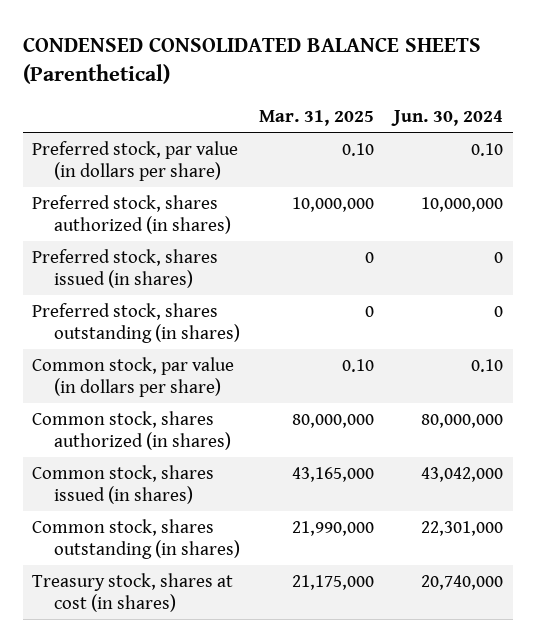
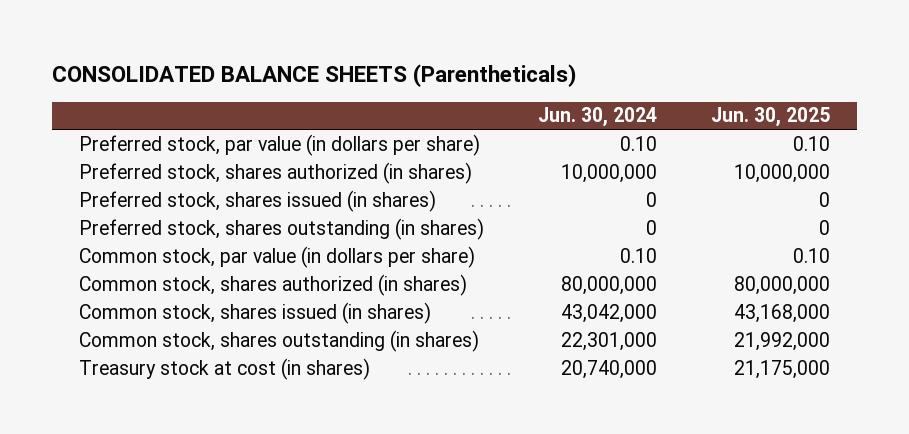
[22,36,481,85] CONDENSED CONSOLIDATED BALANCE SHEETS (Parenthetical) -> [52,64,577,88] CONSOLIDATED BALANCE SHEETS (Parentheticals)
[259,110,375,127] Mar. 31, 2025 -> none
none -> [710,107,830,128] Jun. 30, 2025
[32,572,234,612] Treasury stock, shares at cost (in shares) -> [79,357,371,380] Treasury stock at cost (in shares)

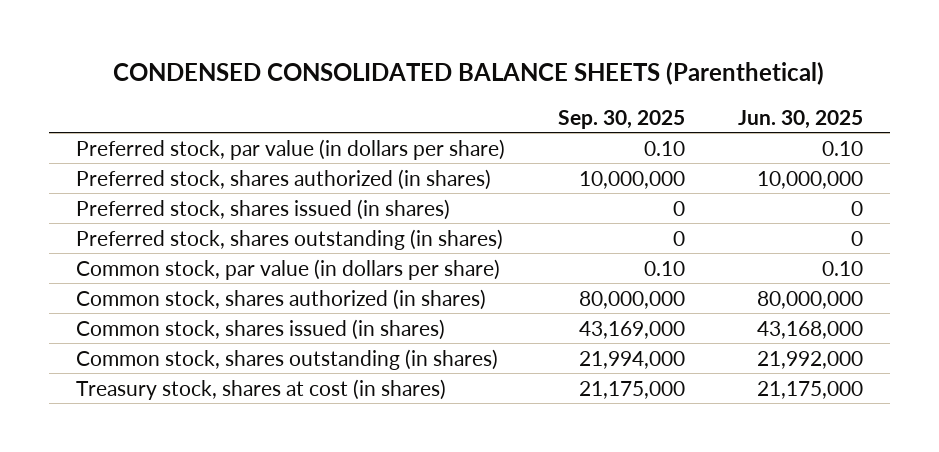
[52,64,577,88] CONSOLIDATED BALANCE SHEETS (Parentheticals) -> [113,62,825,86] CONDENSED CONSOLIDATED BALANCE SHEETS (Parenthetical)
[537,107,657,128] Jun. 30, 2024 -> none
none -> [557,109,685,129] Sep. 30, 2025
[79,357,371,380] Treasury stock at cost (in shares) -> [75,378,446,400] Treasury stock, shares at cost (in shares)

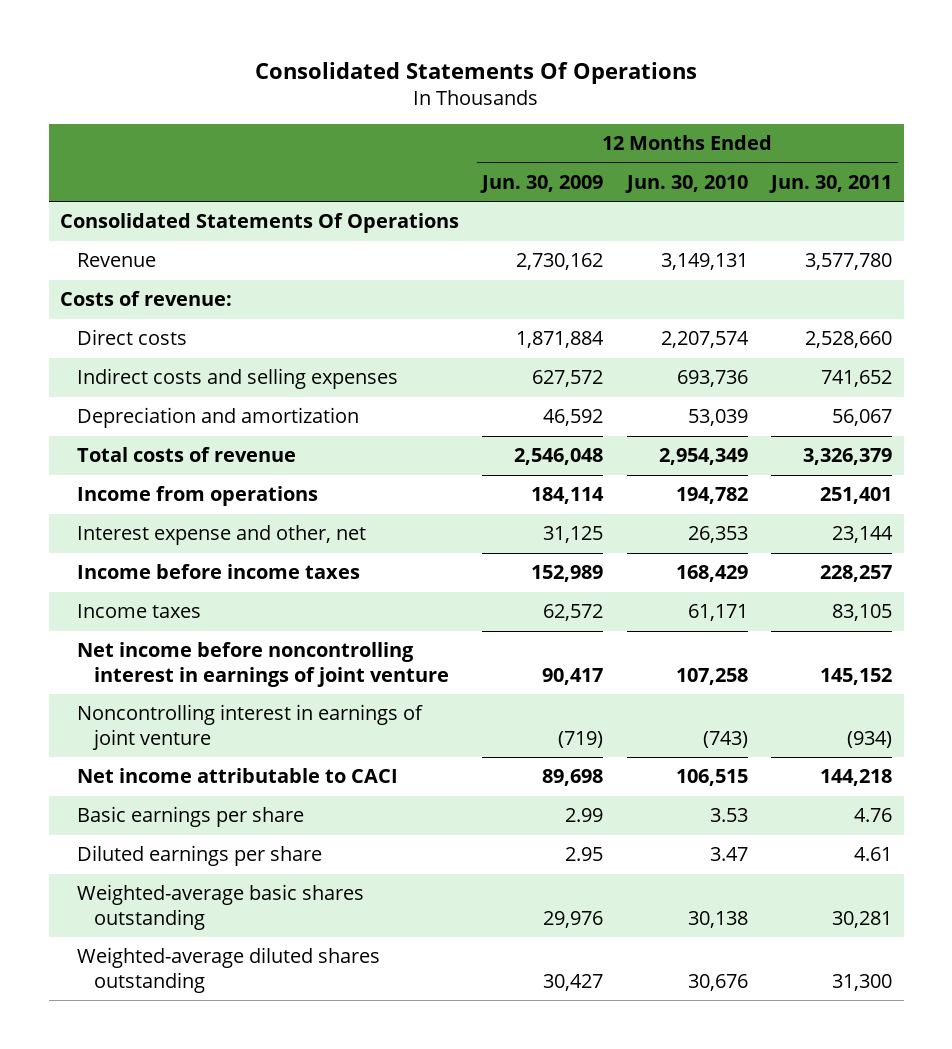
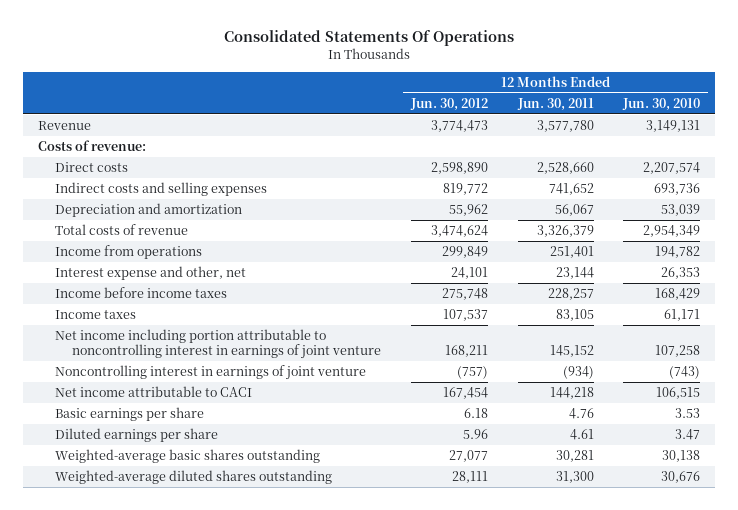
[480,174,604,193] Jun. 30, 2009 -> none
none -> [409,97,488,111] Jun. 30, 2012
[60,213,460,234] Consolidated Statements Of Operations -> none
[77,642,450,687] Net income before noncontrolling interest in earnings of joint venture -> [54,329,382,359] Net income including portion attributable to noncontrolling interest in earnings of joint venture

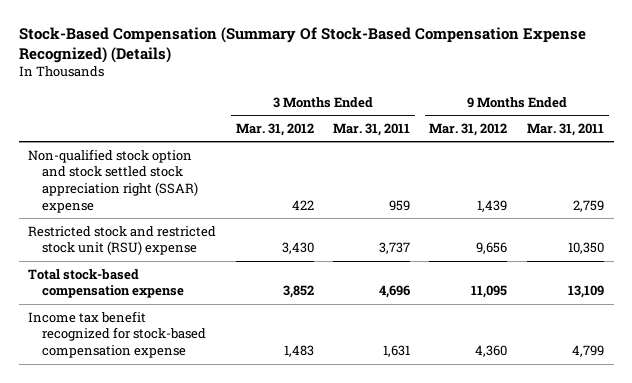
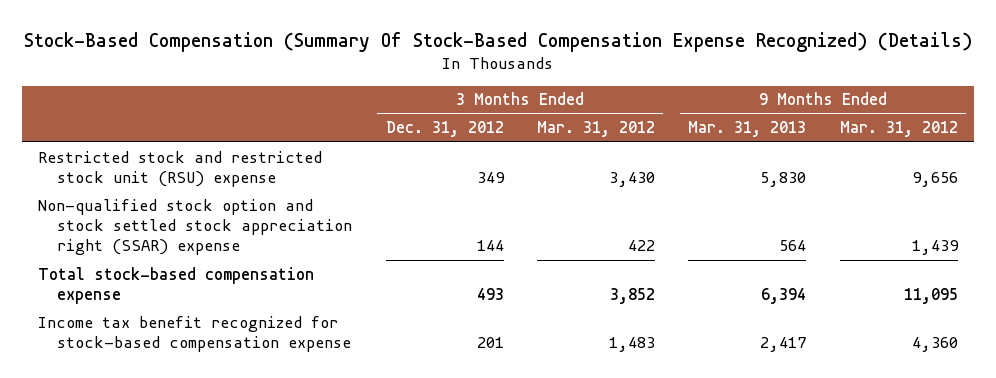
[333,122,411,136] Mar. 31, 2011 -> none
[526,122,604,136] Mar. 31, 2011 -> none
none -> [385,121,504,138] Dec. 31, 2012
none -> [688,121,807,138] Mar. 31, 2013
[28,148,199,213] Non-qualified stock option and stock settled stock appreciation right (SSAR) expense -> [38,198,353,256] Non-qualified stock option and stock settled stock appreciation right (SSAR) expense

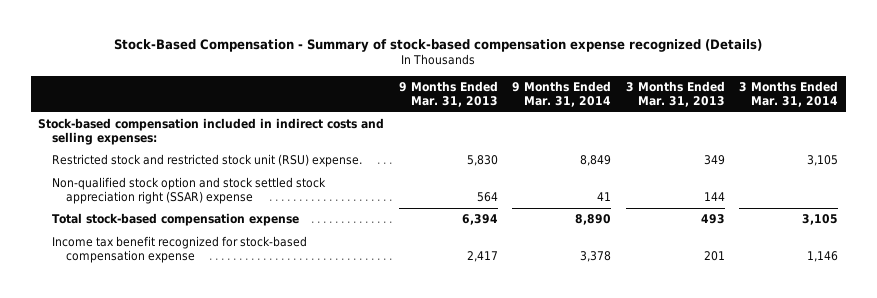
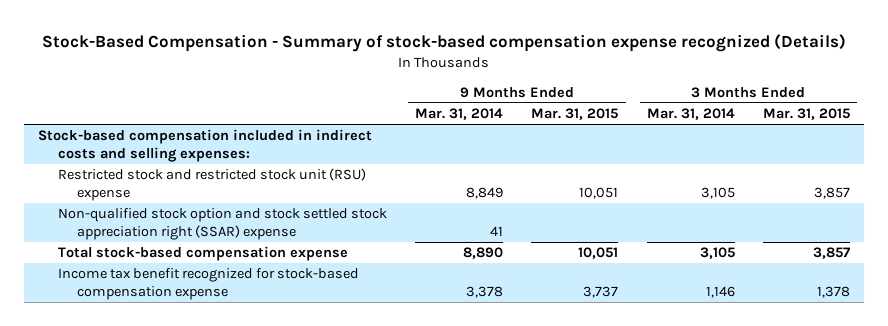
[398,81,498,107] 9 Months Ended Mar. 31, 2013 -> none
[625,81,725,107] 3 Months Ended Mar. 31, 2013 -> none
none -> [531,107,619,120] Mar. 31, 2015
none -> [763,107,851,120] Mar. 31, 2015
[52,154,363,168] Restricted stock and restricted stock unit (RSU) expense. -> [57,168,366,202] Restricted stock and restricted stock unit (RSU) expense

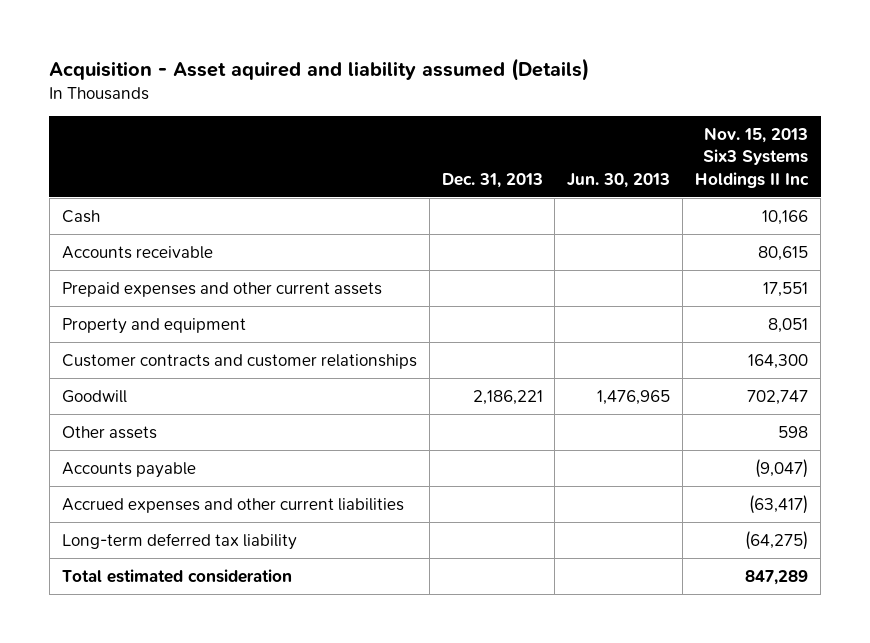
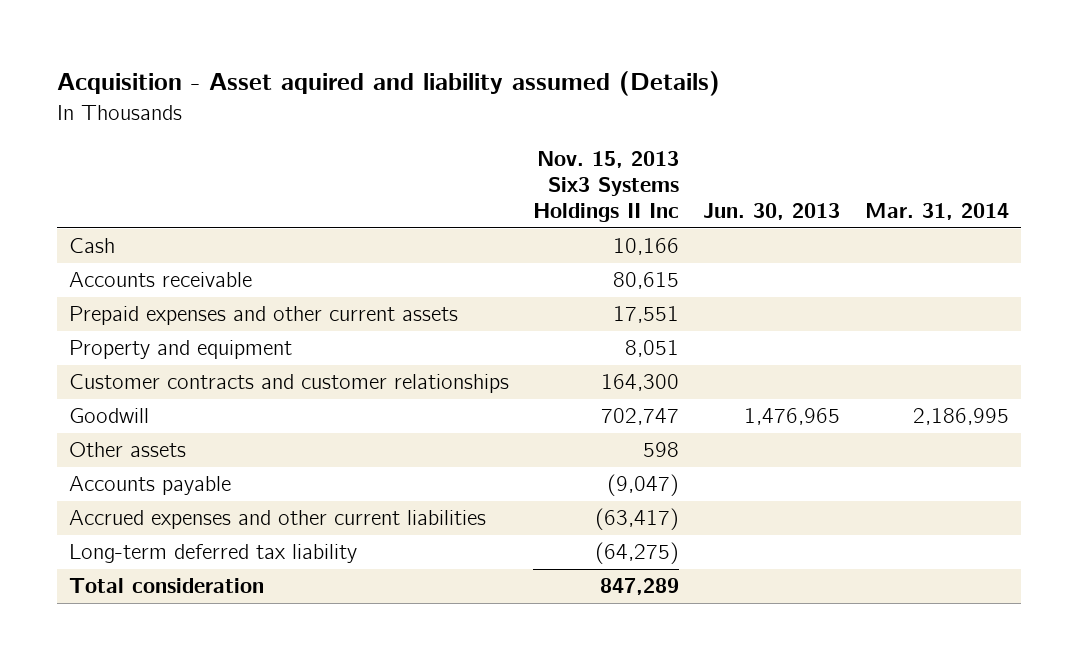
[441,172,543,188] Dec. 31, 2013 -> none
none -> [864,203,1009,221] Mar. 31, 2014
[61,568,292,583] Total estimated consideration -> [68,578,264,594] Total consideration

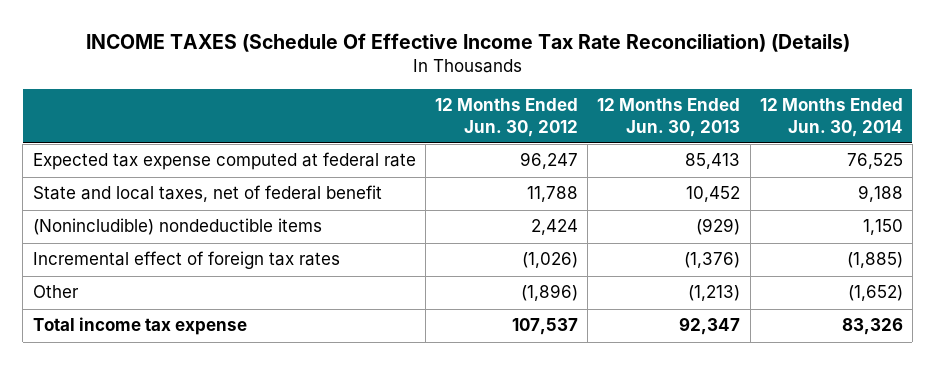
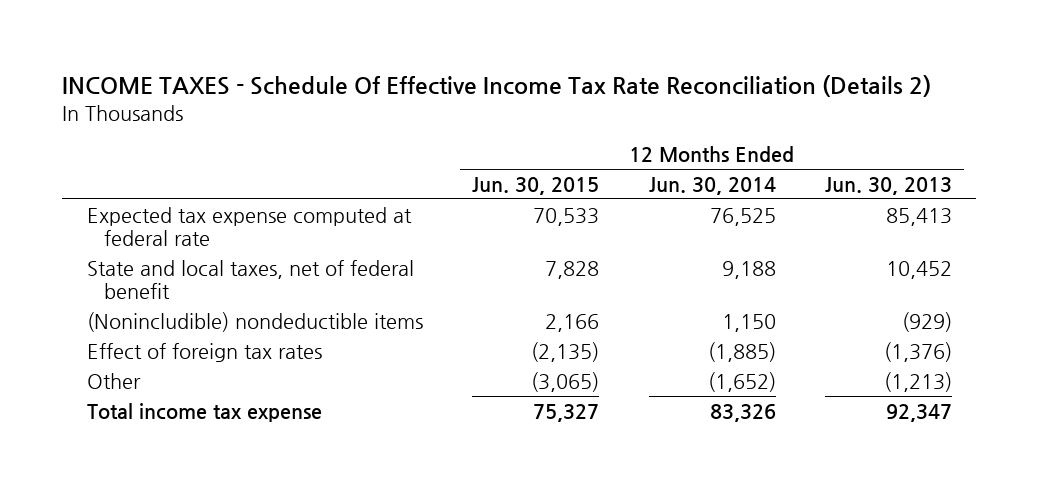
[85,33,850,53] INCOME TAXES (Schedule Of Effective Income Tax Rate Reconciliation) (Details) -> [62,74,932,97] INCOME TAXES - Schedule Of Effective Income Tax Rate Reconciliation (Details 2)
[434,98,578,137] 12 Months Ended Jun. 30, 2012 -> none
none -> [472,176,600,195] Jun. 30, 2015
[32,251,340,270] Incremental effect of foreign tax rates -> [86,342,322,362] Effect of foreign tax rates

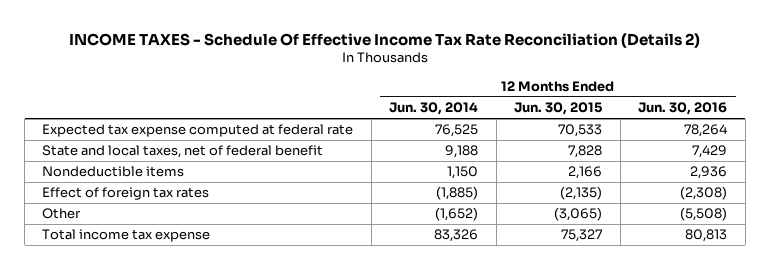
[824,176,952,195] Jun. 30, 2013 -> none
none -> [638,102,728,116] Jun. 30, 2016
[86,311,423,332] (Nonincludible) nondeductible items -> [42,166,185,178] Nondeductible items

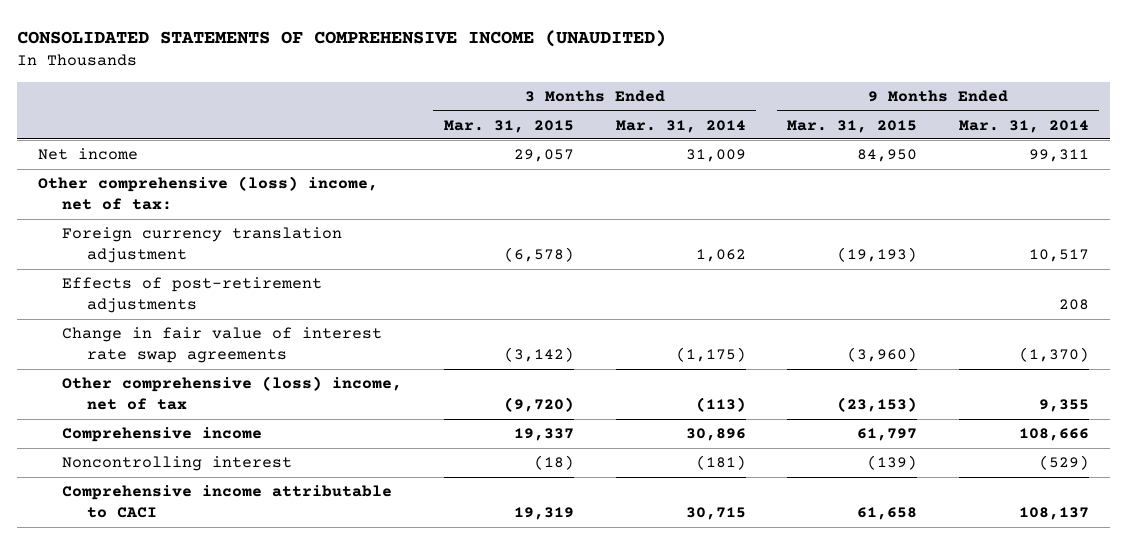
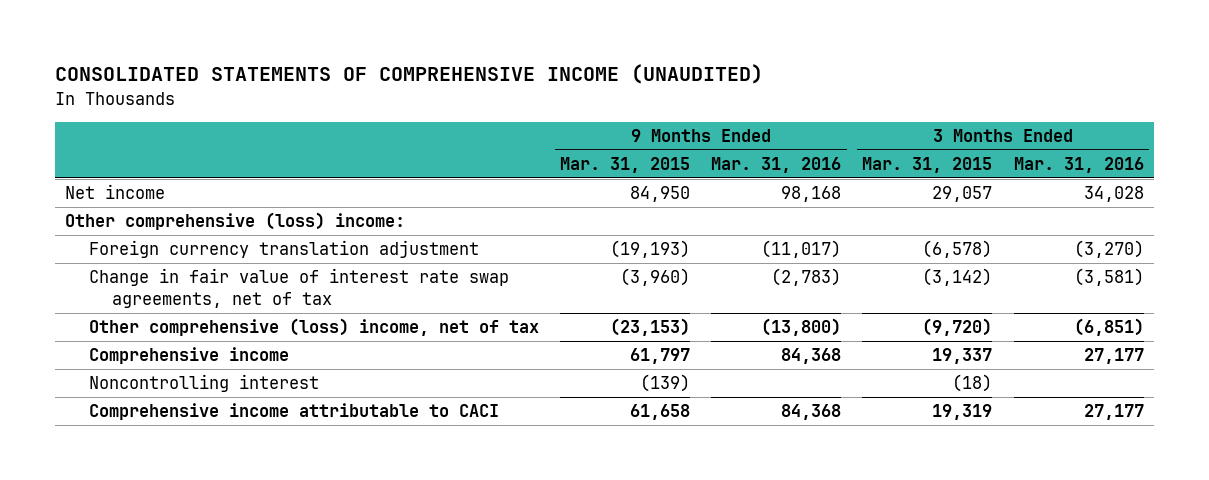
[615,119,746,133] Mar. 31, 2014 -> none
[958,119,1089,133] Mar. 31, 2014 -> none
none -> [711,157,842,174] Mar. 31, 2016
none -> [1013,157,1144,174] Mar. 31, 2016
[37,176,378,211] Other comprehensive (loss) income, net of tax: -> [65,212,406,231] Other comprehensive (loss) income:
[62,277,323,314] Effects of post-retirement adjustments -> none
[62,327,383,364] Change in fair value of interest rate swap agreements -> [88,268,509,309] Change in fair value of interest rate swap agreements, net of tax

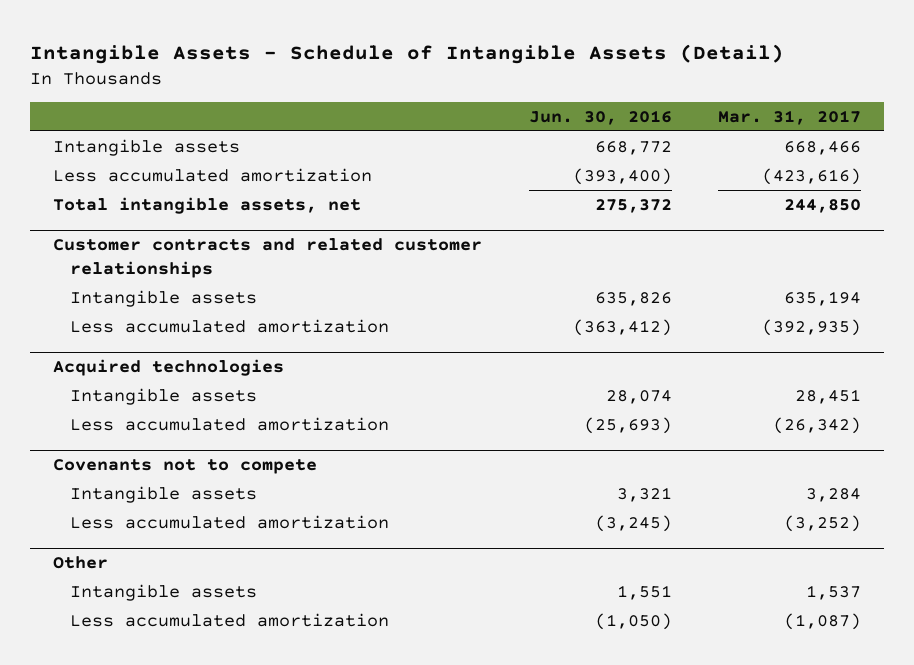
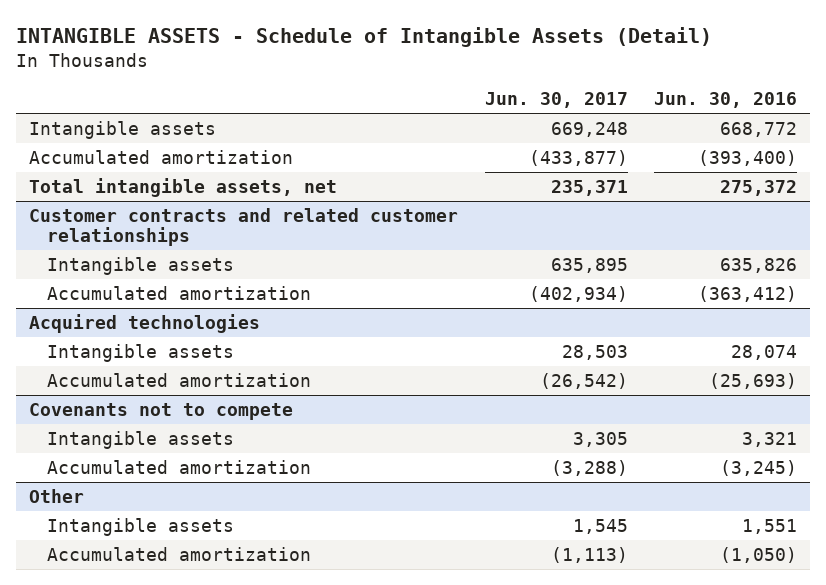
[30,43,785,64] Intangible Assets - Schedule of Intangible Assets (Detail) -> [15,27,712,48] INTANGIBLE ASSETS - Schedule of Intangible Assets (Detail)
[717,109,861,125] Mar. 31, 2017 -> none
none -> [484,92,628,109] Jun. 30, 2017
[53,167,373,182] Less accumulated amortization -> [29,149,294,164] Accumulated amortization
[69,318,389,333] Less accumulated amortization -> [47,285,312,300] Accumulated amortization
[69,416,389,431] Less accumulated amortization -> [47,372,312,387] Accumulated amortization
[69,514,389,529] Less accumulated amortization -> [47,459,312,474] Accumulated amortization
[69,612,389,627] Less accumulated amortization -> [47,546,312,561] Accumulated amortization

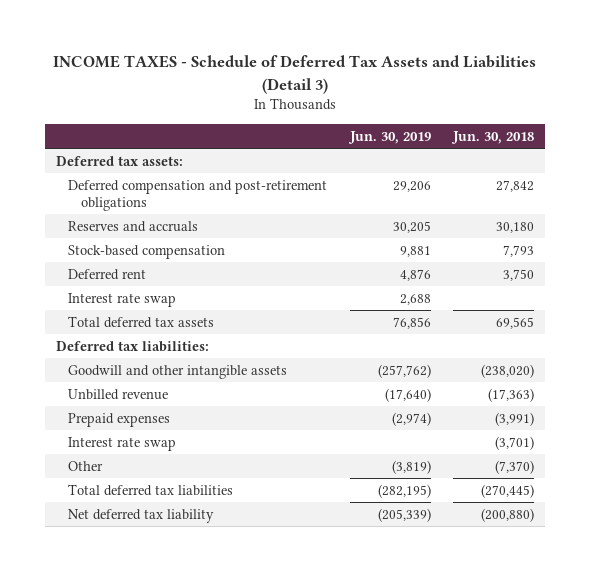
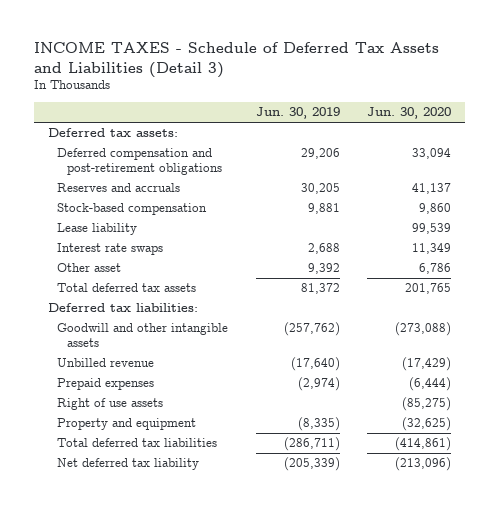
[451,130,535,144] Jun. 30, 2018 -> none
none -> [367,107,452,120] Jun. 30, 2020
[68,268,147,280] Deferred rent -> none
none -> [57,223,138,236] Lease liability
[68,292,177,307] Interest rate swap -> [57,243,164,256] Interest rate swaps
none -> [57,263,122,273] Other asset
[392,316,431,329] 76,856 -> [300,283,340,295] 81,372
[68,436,177,451] Interest rate swap -> none
[68,460,104,471] Other -> none
none -> [57,398,164,411] Right of use assets
none -> [57,418,197,431] Property and equipment
[377,483,431,498] (282,195) -> [283,437,340,452] (286,711)

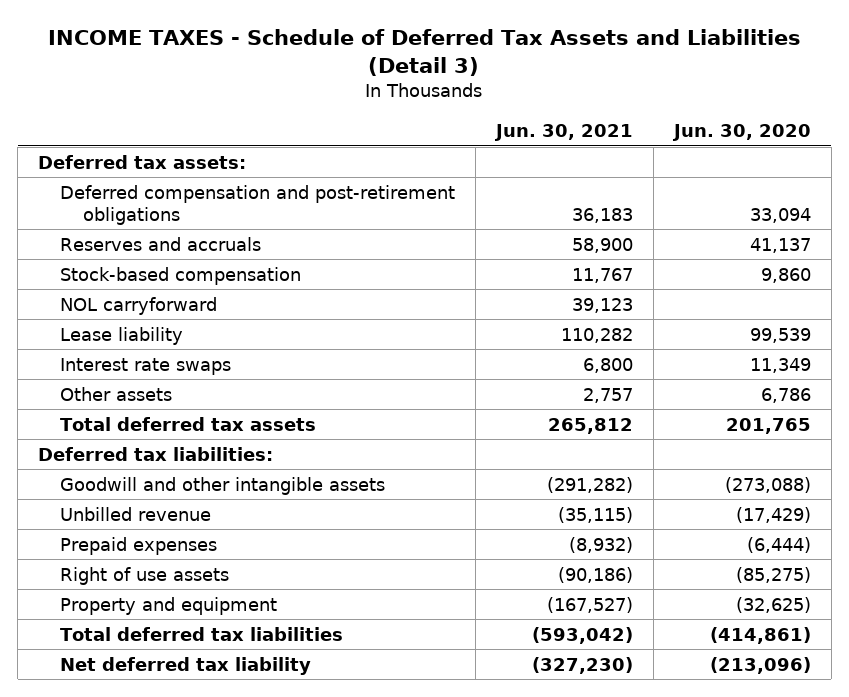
[255,107,340,120] Jun. 30, 2019 -> none
none -> [494,124,634,142] Jun. 30, 2021
none -> [60,296,218,315] NOL carryforward
[57,263,122,273] Other asset -> [60,386,173,401] Other assets

